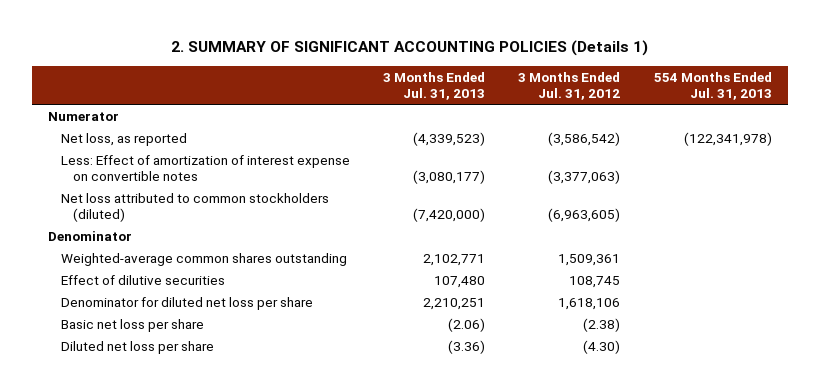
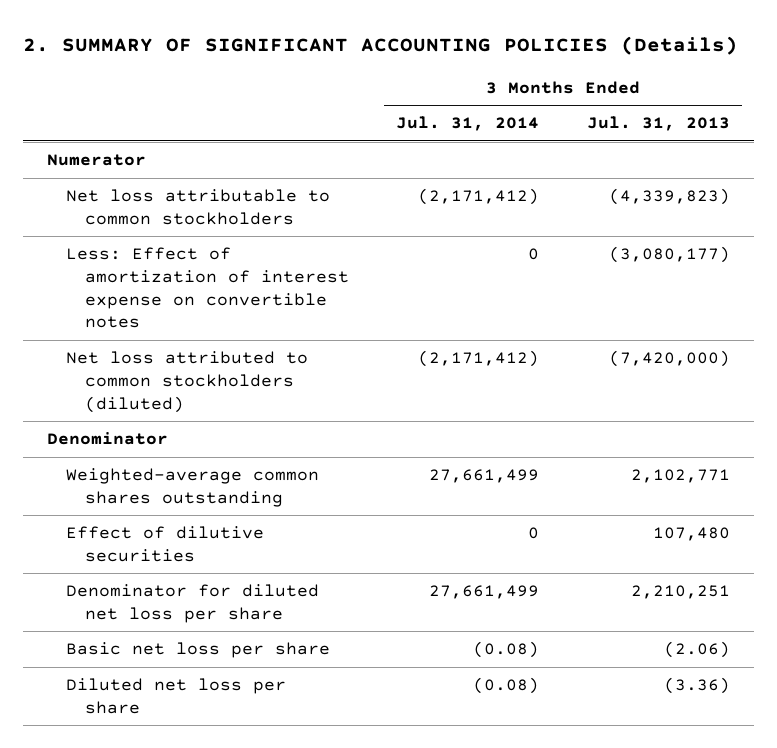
[170,40,648,57] 2. SUMMARY OF SIGNIFICANT ACCOUNTING POLICIES (Details 1) -> [23,36,739,56] 2. SUMMARY OF SIGNIFICANT ACCOUNTING POLICIES (Details)
[518,71,621,100] 3 Months Ended Jul. 31, 2012 -> none
[653,71,772,100] 554 Months Ended Jul. 31, 2013 -> none
none -> [396,116,540,132] Jul. 31, 2014
[60,132,187,146] Net loss, as reported -> [65,189,330,225] Net loss attributable to common stockholders
[412,131,485,146] (4,339,523) -> [608,188,730,206] (4,339,823)

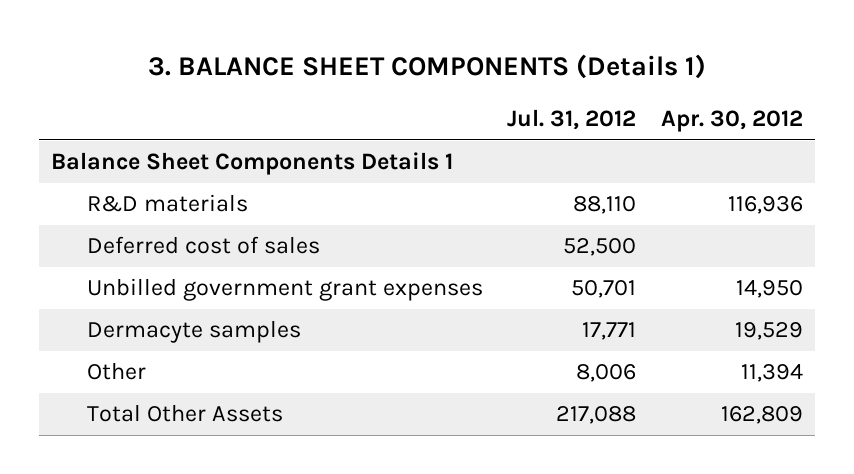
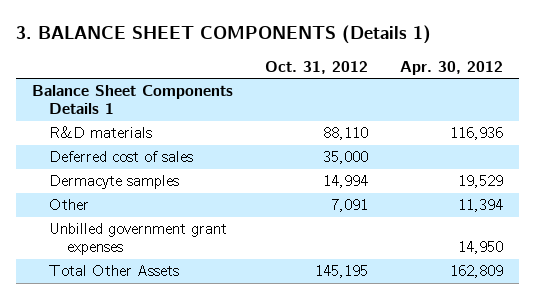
[507,109,637,131] Jul. 31, 2012 -> none
none -> [264,60,368,74] Oct. 31, 2012
[86,278,483,302] Unbilled government grant expenses -> [49,223,228,256] Unbilled government grant expenses

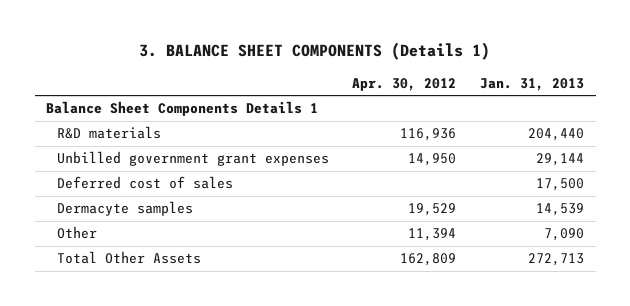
[264,60,368,74] Oct. 31, 2012 -> none
none -> [479,77,584,91] Jan. 31, 2013
[49,223,228,256] Unbilled government grant expenses -> [56,151,329,167] Unbilled government grant expenses

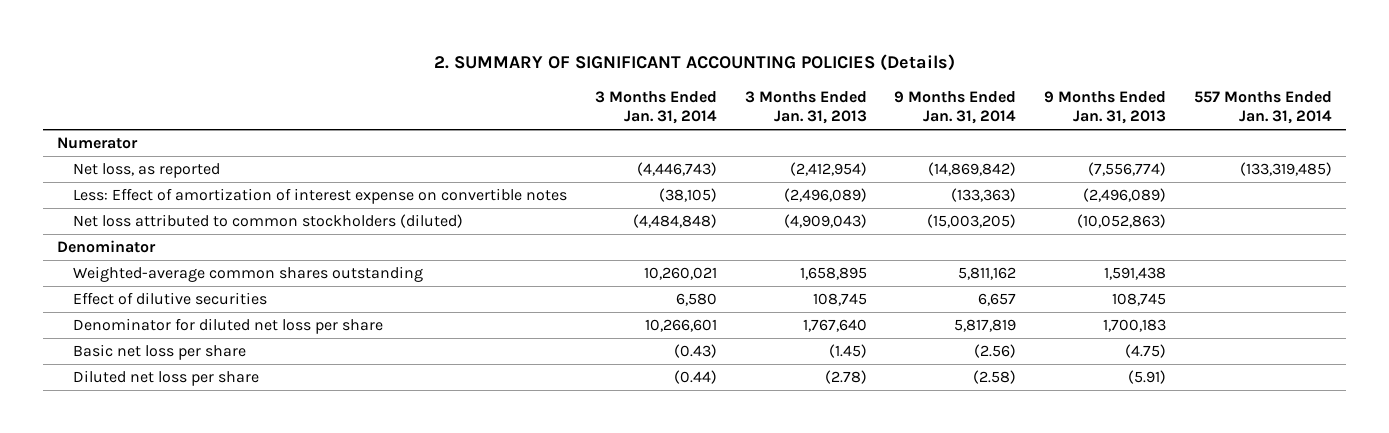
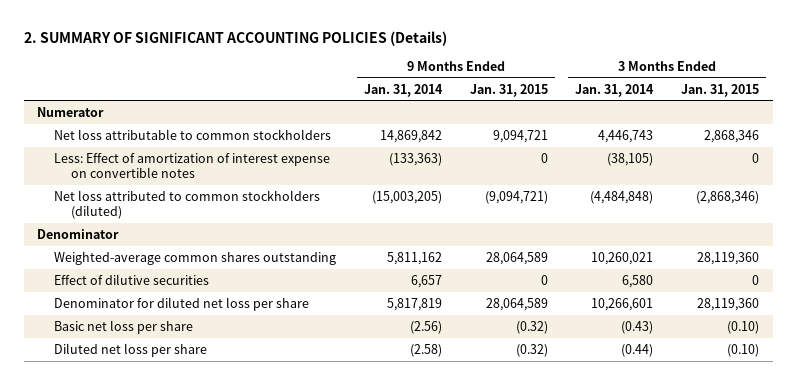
[744,90,867,125] 3 Months Ended Jan. 31, 2013 -> none
[1044,90,1167,125] 9 Months Ended Jan. 31, 2013 -> none
[1194,90,1333,125] 557 Months Ended Jan. 31, 2014 -> none
none -> [469,83,548,97] Jan. 31, 2015
none -> [680,83,759,97] Jan. 31, 2015
[72,162,220,178] Net loss, as reported -> [54,128,332,140] Net loss attributable to common stockholders
[636,161,717,176] (4,446,743) -> [598,129,654,143] 4,446,743
[928,161,1017,176] (14,869,842) -> [380,129,443,143] 14,869,842

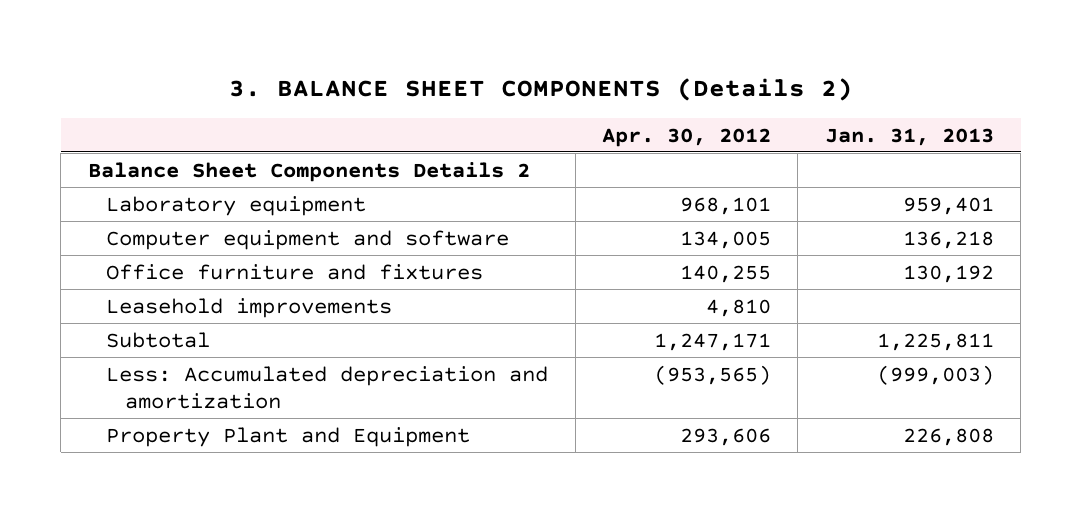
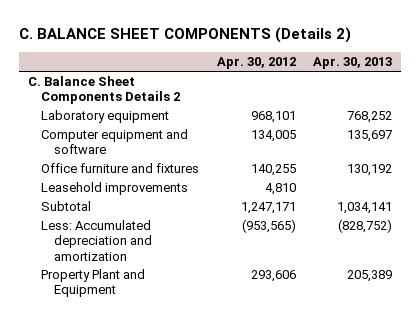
[228,77,853,101] 3. BALANCE SHEET COMPONENTS (Details 2) -> [18,27,351,44] C. BALANCE SHEET COMPONENTS (Details 2)
[824,127,994,146] Jan. 31, 2013 -> none
none -> [313,57,393,70] Apr. 30, 2013
[87,161,530,182] Balance Sheet Components Details 2 -> [27,76,180,105] C. Balance Sheet Components Details 2

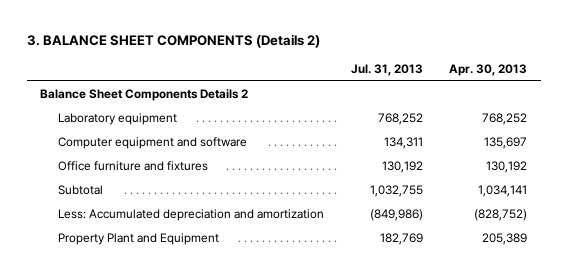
[18,27,351,44] C. BALANCE SHEET COMPONENTS (Details 2) -> [26,34,320,49] 3. BALANCE SHEET COMPONENTS (Details 2)
[216,57,296,70] Apr. 30, 2012 -> none
none -> [350,64,423,77] Jul. 31, 2013
[27,76,180,105] C. Balance Sheet Components Details 2 -> [39,89,248,102] Balance Sheet Components Details 2
[40,182,188,196] Leasehold improvements -> none

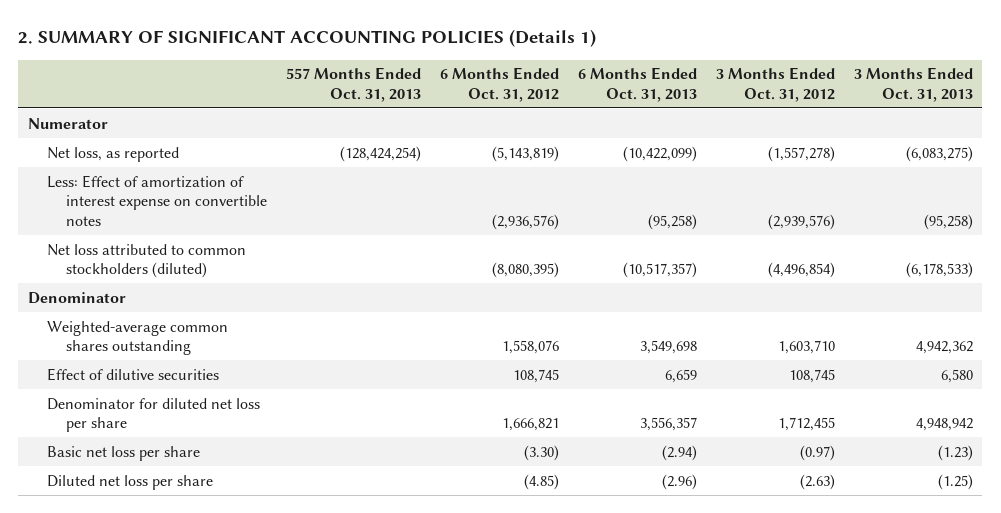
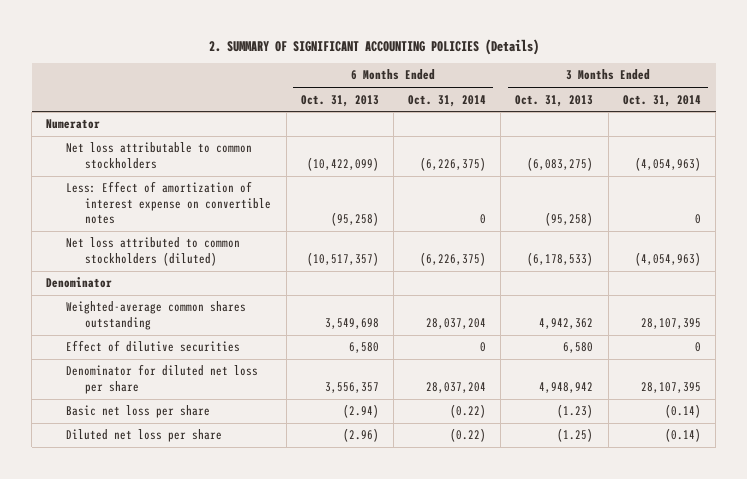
[18,29,597,48] 2. SUMMARY OF SIGNIFICANT ACCOUNTING POLICIES (Details 1) -> [208,38,539,55] 2. SUMMARY OF SIGNIFICANT ACCOUNTING POLICIES (Details)
[285,67,421,102] 557 Months Ended Oct. 31, 2013 -> none
[439,67,559,102] 6 Months Ended Oct. 31, 2012 -> none
[715,67,835,102] 3 Months Ended Oct. 31, 2012 -> none
none -> [408,94,487,107] Oct. 31, 2014
none -> [622,94,701,107] Oct. 31, 2014
[46,146,179,162] Net loss, as reported -> [65,142,252,169] Net loss attributable to common stockholders
[664,368,697,383] 6,659 -> [348,342,379,354] 6,580

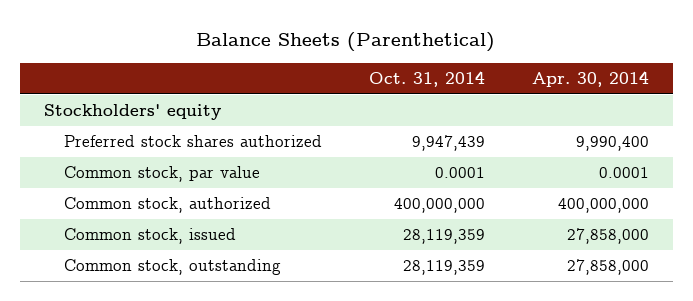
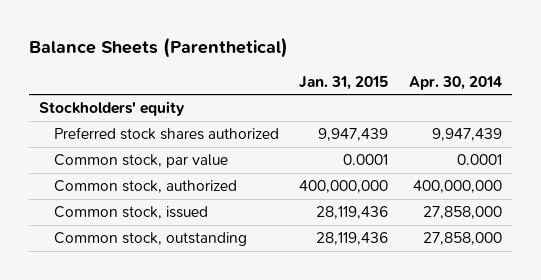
[368,70,485,87] Oct. 31, 2014 -> none
none -> [299,75,389,90] Jan. 31, 2015
[576,136,650,152] 9,990,400 -> [431,128,502,142] 9,947,439

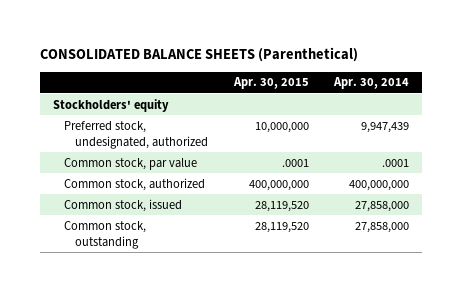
[28,36,288,58] Balance Sheets (Parenthetical) -> [40,47,359,63] CONSOLIDATED BALANCE SHEETS (Parenthetical)
[299,75,389,90] Jan. 31, 2015 -> none
none -> [232,77,309,90] Apr. 30, 2015
[53,127,279,141] Preferred stock shares authorized -> [64,120,209,149] Preferred stock, undesignated, authorized
[456,154,502,166] 0.0001 -> [382,158,410,167] .0001

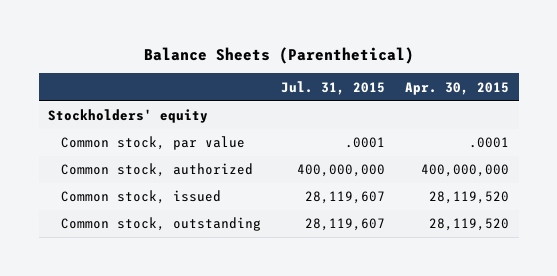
[40,47,359,63] CONSOLIDATED BALANCE SHEETS (Parenthetical) -> [143,46,414,64] Balance Sheets (Parenthetical)
[333,77,410,90] Apr. 30, 2014 -> none
none -> [281,80,386,95] Jul. 31, 2015
[64,120,209,149] Preferred stock, undesignated, authorized -> none

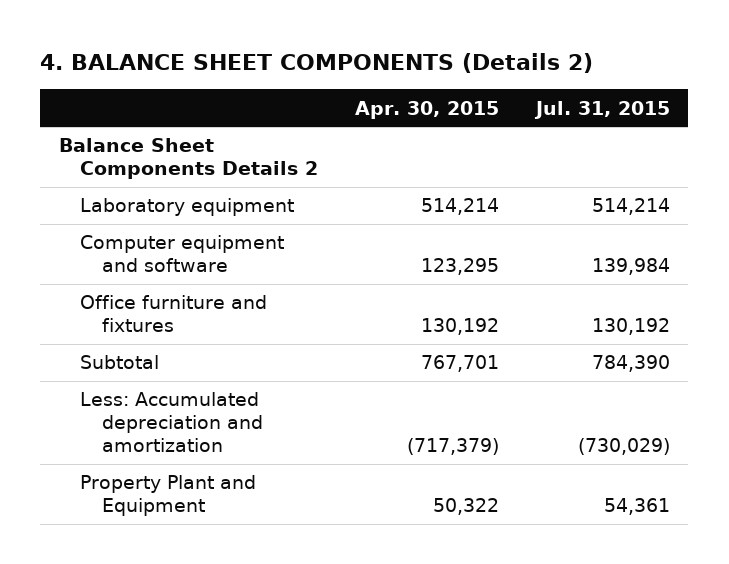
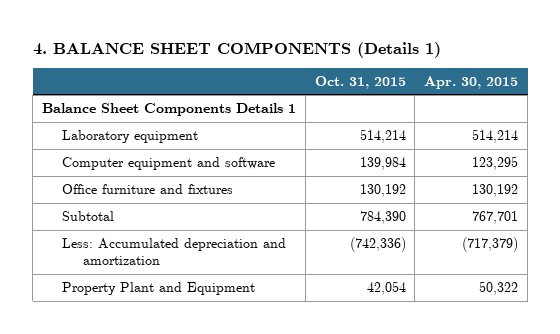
[40,53,594,74] 4. BALANCE SHEET COMPONENTS (Details 2) -> [32,41,441,58] 4. BALANCE SHEET COMPONENTS (Details 1)
[533,100,670,119] Jul. 31, 2015 -> none
none -> [314,75,406,89] Oct. 31, 2015
[58,138,319,180] Balance Sheet Components Details 2 -> [42,103,297,117] Balance Sheet Components Details 1

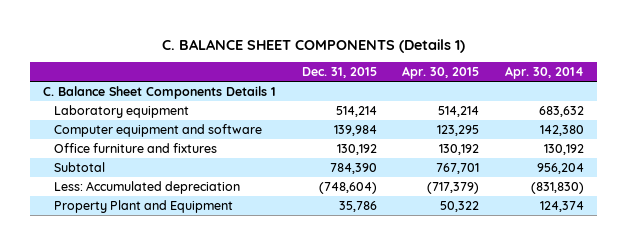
[32,41,441,58] 4. BALANCE SHEET COMPONENTS (Details 1) -> [161,38,465,53] C. BALANCE SHEET COMPONENTS (Details 1)
[314,75,406,89] Oct. 31, 2015 -> none
none -> [301,67,377,79] Dec. 31, 2015
none -> [504,66,584,80] Apr. 30, 2014
[42,103,297,117] Balance Sheet Components Details 1 -> [43,86,277,100] C. Balance Sheet Components Details 1
[62,238,287,266] Less: Accumulated depreciation and amortization -> [54,181,241,195] Less: Accumulated depreciation

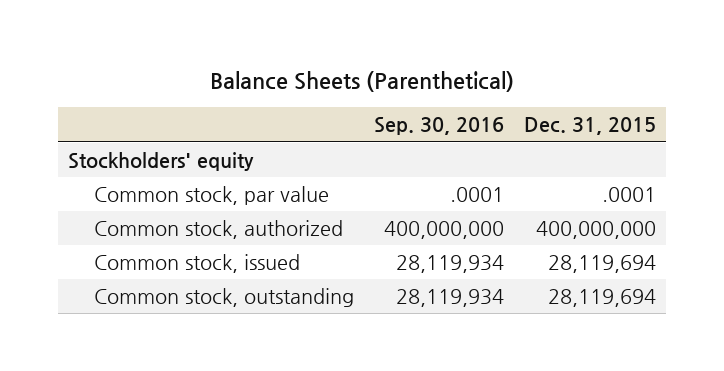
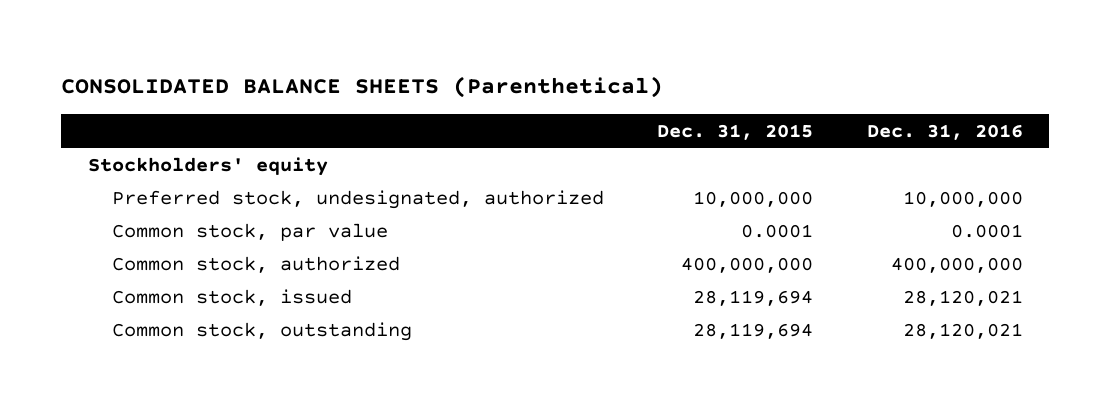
[210,70,515,92] Balance Sheets (Parenthetical) -> [61,76,664,99] CONSOLIDATED BALANCE SHEETS (Parenthetical)
[374,117,505,136] Sep. 30, 2016 -> none
none -> [866,123,1023,140] Dec. 31, 2016
none -> [111,189,604,209] Preferred stock, undesignated, authorized
[602,186,657,202] .0001 -> [741,223,814,238] 0.0001

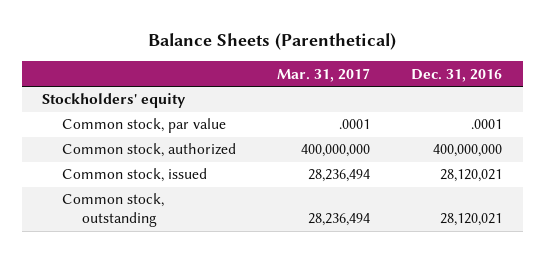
[61,76,664,99] CONSOLIDATED BALANCE SHEETS (Parenthetical) -> [148,32,397,50] Balance Sheets (Parenthetical)
[657,123,814,140] Dec. 31, 2015 -> none
none -> [277,67,371,82] Mar. 31, 2017
[111,189,604,209] Preferred stock, undesignated, authorized -> none
[950,223,1023,238] 0.0001 -> [471,119,503,130] .0001

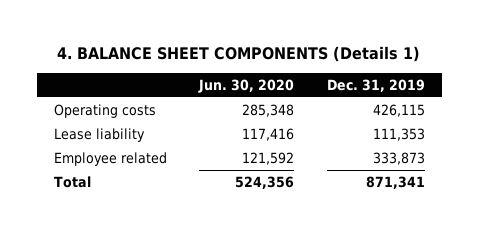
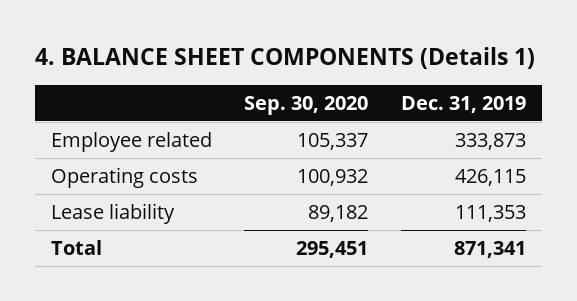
[198,79,295,94] Jun. 30, 2020 -> none
none -> [244,95,369,115] Sep. 30, 2020
[53,152,167,167] Employee related -> [51,131,213,152] Employee related

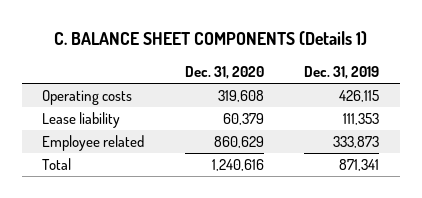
[35,47,536,70] 4. BALANCE SHEET COMPONENTS (Details 1) -> [53,31,367,46] C. BALANCE SHEET COMPONENTS (Details 1)
[244,95,369,115] Sep. 30, 2020 -> none
none -> [184,66,264,80] Dec. 31, 2020
[51,131,213,152] Employee related -> [42,134,145,151] Employee related

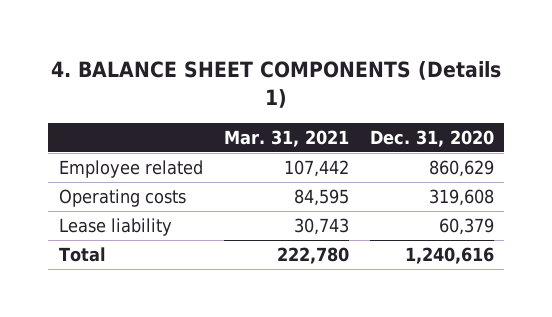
[53,31,367,46] C. BALANCE SHEET COMPONENTS (Details 1) -> [51,60,502,108] 4. BALANCE SHEET COMPONENTS (Details 1)
[304,66,380,80] Dec. 31, 2019 -> none
none -> [223,130,349,148] Mar. 31, 2021
[42,134,145,151] Employee related -> [58,160,203,179] Employee related

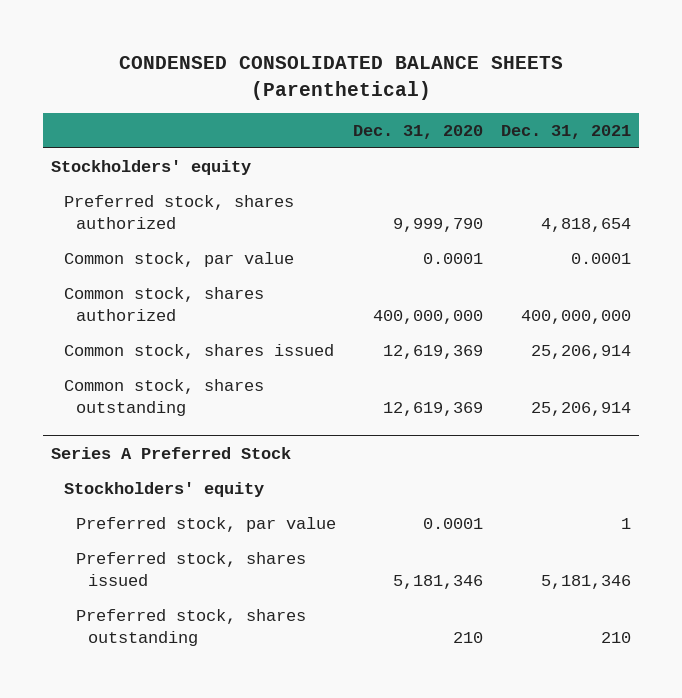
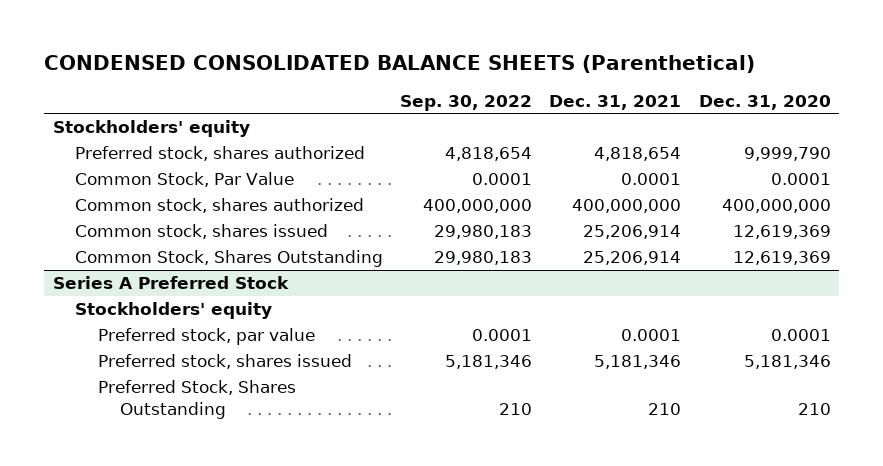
none -> [400,94,533,111] Sep. 30, 2022
[63,252,294,268] Common stock, par value -> [75,172,295,188] Common Stock, Par Value
[63,379,264,417] Common stock, shares outstanding -> [75,250,384,268] Common Stock, Shares Outstanding
[620,518,631,530] 1 -> [621,329,682,342] 0.0001
[76,609,307,647] Preferred stock, shares outstanding -> [97,380,296,419] Preferred Stock, Shares Outstanding

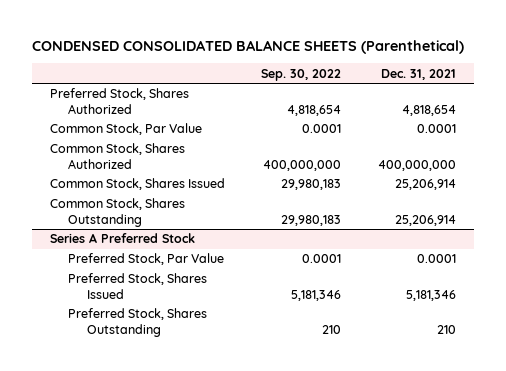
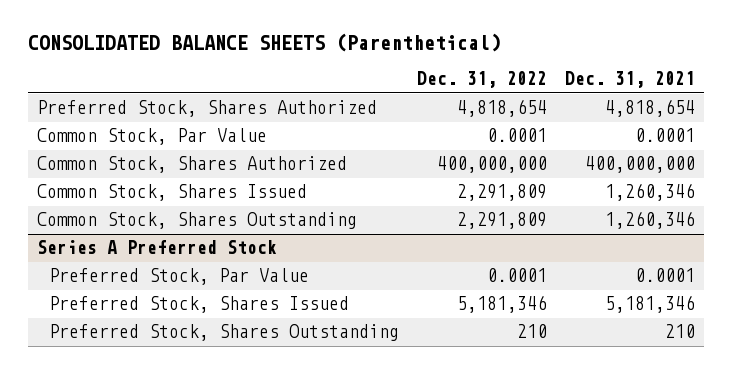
[31,39,464,54] CONDENSED CONSOLIDATED BALANCE SHEETS (Parenthetical) -> [28,33,502,53] CONSOLIDATED BALANCE SHEETS (Parenthetical)
[261,68,342,81] Sep. 30, 2022 -> none
none -> [417,71,548,89] Dec. 31, 2022
[395,179,457,191] 25,206,914 -> [605,183,696,202] 1,260,346
[395,214,457,226] 25,206,914 -> [605,211,696,230] 1,260,346

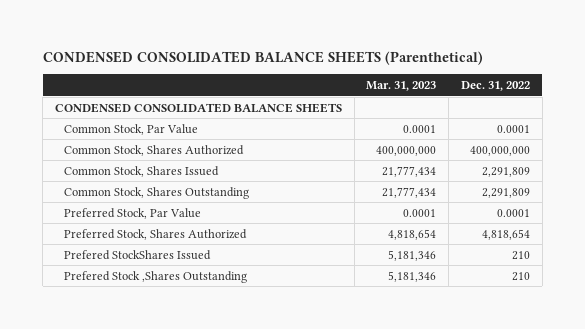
[28,33,502,53] CONSOLIDATED BALANCE SHEETS (Parenthetical) -> [42,50,483,65] CONDENSED CONSOLIDATED BALANCE SHEETS (Parenthetical)
[565,71,696,89] Dec. 31, 2021 -> none
none -> [366,81,437,92] Mar. 31, 2023
none -> [54,102,342,113] CONDENSED CONSOLIDATED BALANCE SHEETS
[37,240,278,255] Series A Preferred Stock -> none
[48,296,349,314] Preferred Stock, Shares Issued -> none
[37,100,378,118] Preferred Stock, Shares Authorized -> [63,228,247,240] Preferred Stock, Shares Authorized
none -> [63,249,211,260] Prefered StockShares Issued
[48,324,399,342] Preferred Stock, Shares Outstanding -> [63,270,247,283] Prefered Stock ,Shares Outstanding

